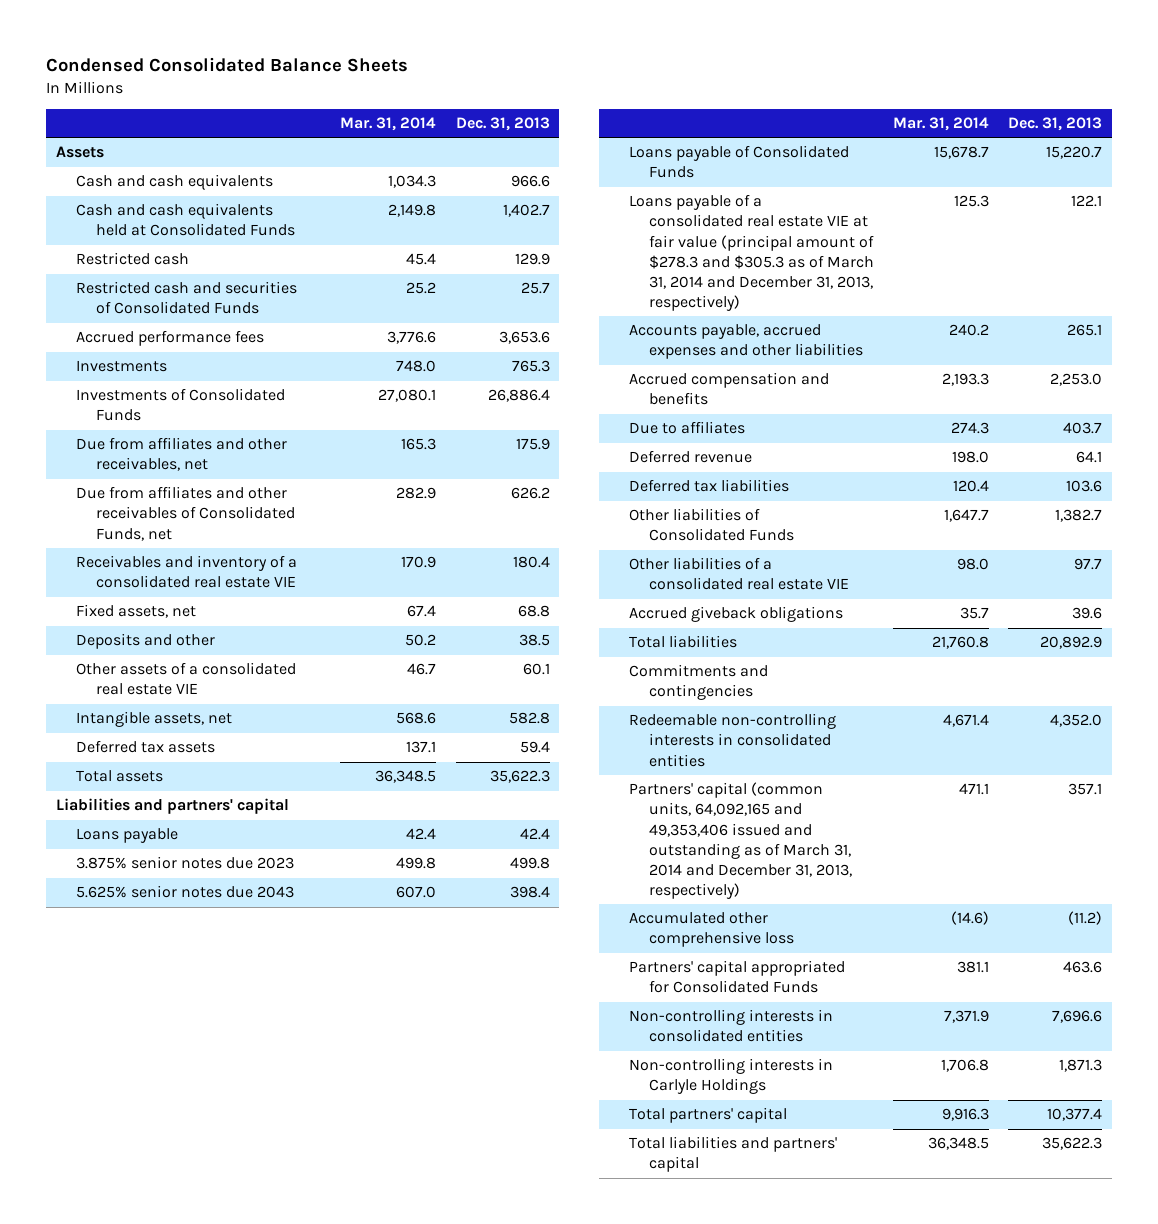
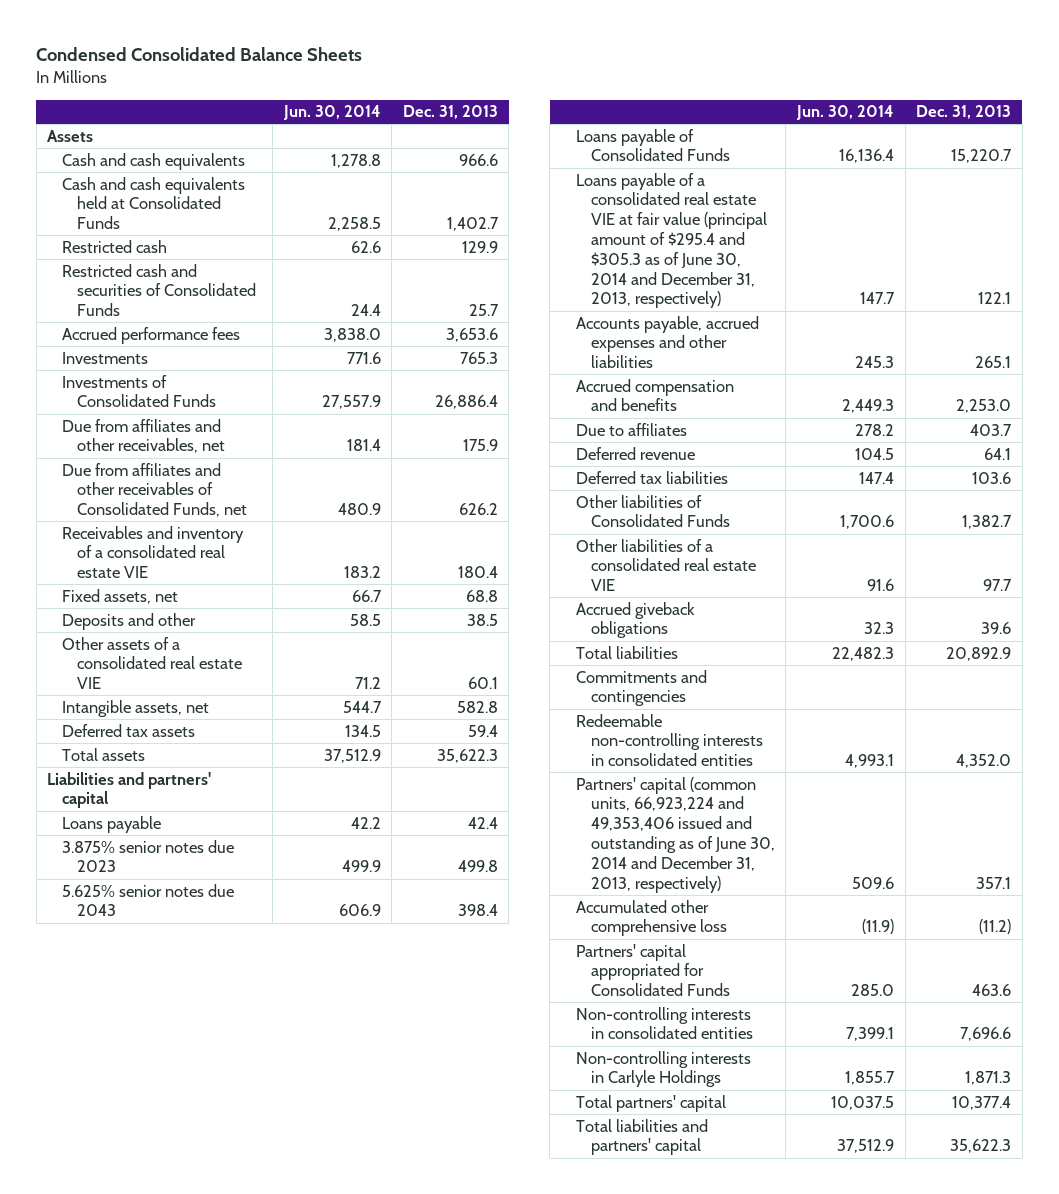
[340,116,437,131] Mar. 31, 2014 -> none
none -> [282,105,381,121] Jun. 30, 2014
[628,194,874,311] Loans payable of a consolidated real estate VIE at fair value (principal amount of $278.3 and $305.3 as of March 31, 2014 and December 31, 2013, respectively) -> [575,172,767,309] Loans payable of a consolidated real estate VIE at fair value (principal amount of $295.4 and $305.3 as of June 30, 2014 and December 31, 2013, respectively)
[628,782,852,899] Partners' capital (common units, 64,092,165 and 49,353,406 issued and outstanding as of March 31, 2014 and December 31, 2013, respectively) -> [575,776,775,893] Partners' capital (common units, 66,923,224 and 49,353,406 issued and outstanding as of June 30, 2014 and December 31, 2013, respectively)

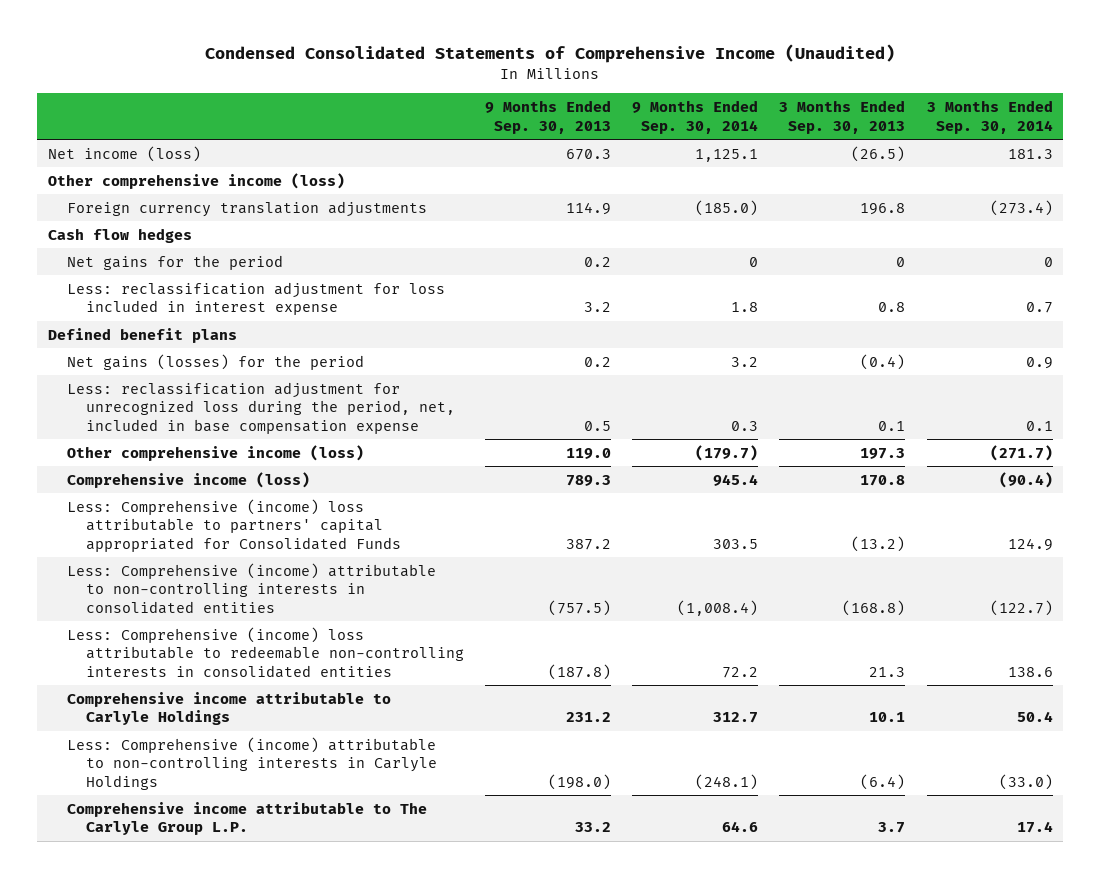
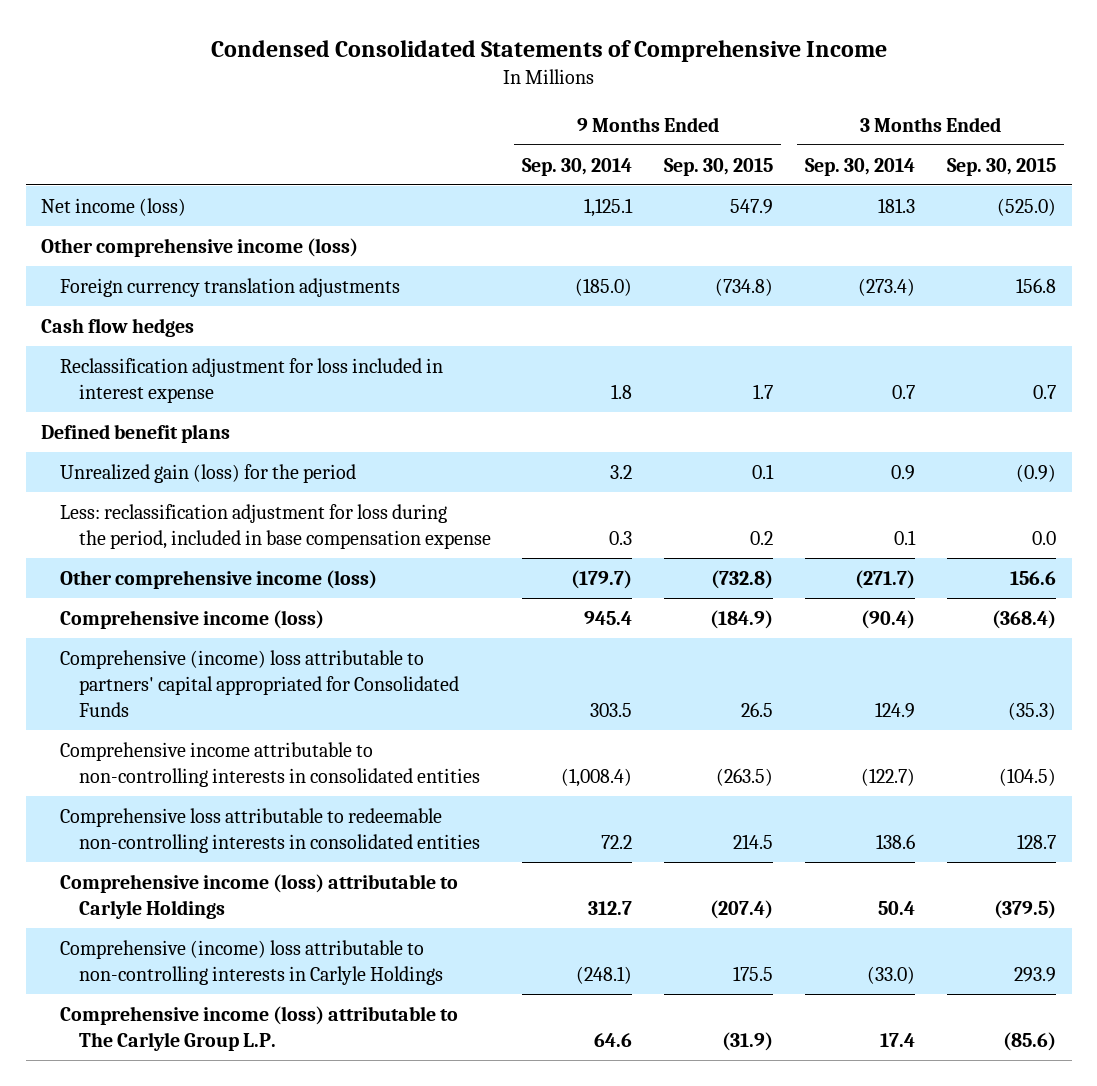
[205,44,896,64] Condensed Consolidated Statements of Comprehensive Income (Unaudited) -> [210,39,887,62] Condensed Consolidated Statements of Comprehensive Income
[485,100,612,134] 9 Months Ended Sep. 30, 2013 -> none
[779,100,906,134] 3 Months Ended Sep. 30, 2013 -> none
none -> [664,157,774,176] Sep. 30, 2015
none -> [946,157,1056,176] Sep. 30, 2015
[66,254,283,270] Net gains for the period -> none
[66,281,445,316] Less: reclassification adjustment for loss included in interest expense -> [60,357,444,403] Reclassification adjustment for loss included in interest expense
[66,353,364,370] Net gains (losses) for the period -> [60,463,357,483] Unrealized gain (loss) for the period
[66,381,455,434] Less: reclassification adjustment for unrecognized loss during the period, net, included in base compensation expense -> [60,503,491,549] Less: reclassification adjustment for loss during the period, included in base compensation expense
[66,498,401,552] Less: Comprehensive (income) loss attributable to partners' capital appropriated for Consolidated Funds -> [60,649,459,717] Comprehensive (income) loss attributable to partners' capital appropriated for Consolidated Funds
[66,562,436,614] Less: Comprehensive (income) attributable to non-controlling interests in consolidated entities -> [60,741,480,787] Comprehensive income attributable to non-controlling interests in consolidated entities
[66,626,464,678] Less: Comprehensive (income) loss attributable to redeemable non-controlling interests in consolidated entities -> [60,807,480,853] Comprehensive loss attributable to redeemable non-controlling interests in consolidated entities
[66,691,391,726] Comprehensive income attributable to Carlyle Holdings -> [60,873,459,919] Comprehensive income (loss) attributable to Carlyle Holdings
[66,736,437,790] Less: Comprehensive (income) attributable to non-controlling interests in Carlyle Holdings -> [60,939,443,985] Comprehensive (income) loss attributable to non-controlling interests in Carlyle Holdings
[66,801,427,836] Comprehensive income attributable to The Carlyle Group L.P. -> [60,1005,459,1051] Comprehensive income (loss) attributable to The Carlyle Group L.P.

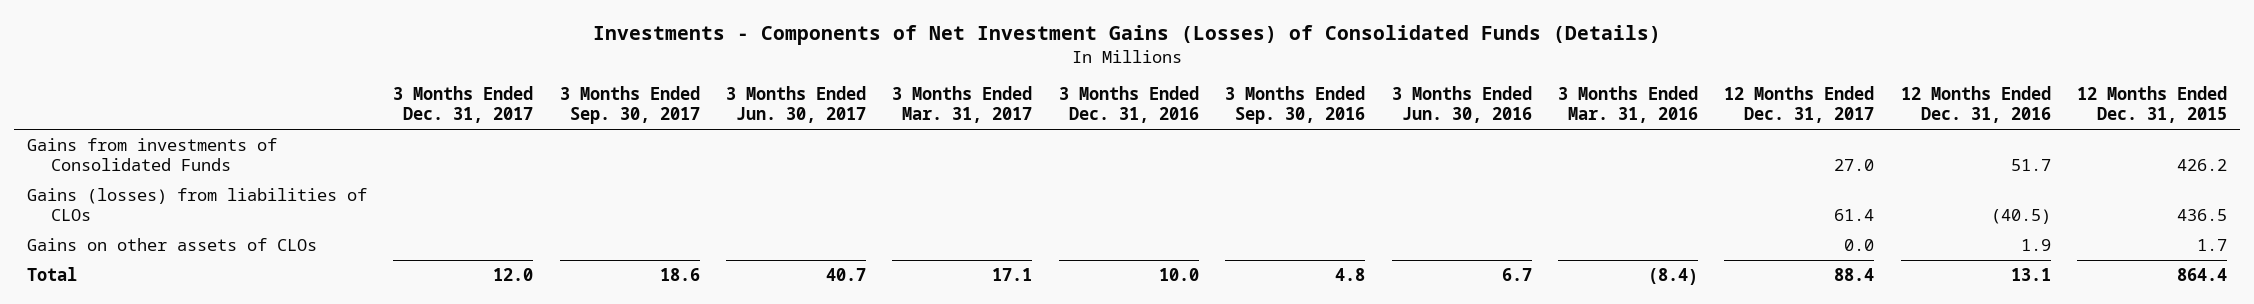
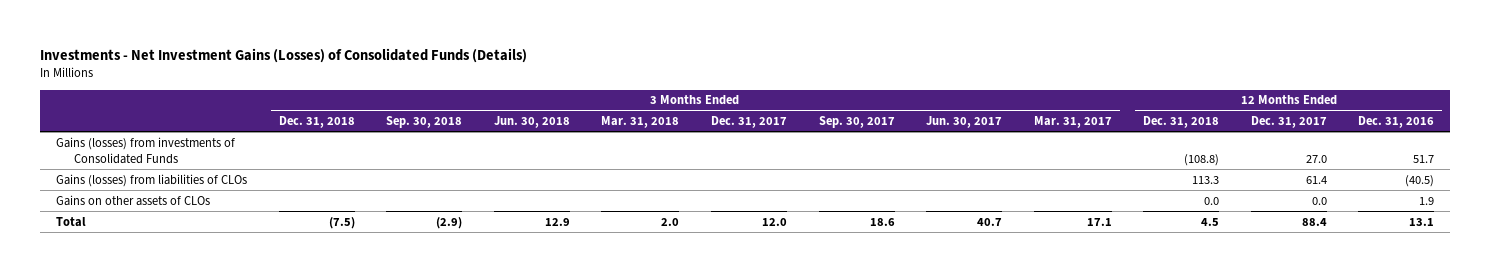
[592,24,1661,45] Investments - Components of Net Investment Gains (Losses) of Consolidated Funds (Details) -> [40,47,528,63] Investments - Net Investment Gains (Losses) of Consolidated Funds (Details)
[1058,86,1199,124] 3 Months Ended Dec. 31, 2016 -> none
[1225,86,1366,125] 3 Months Ended Sep. 30, 2016 -> none
[1391,86,1532,124] 3 Months Ended Jun. 30, 2016 -> none
[1557,86,1698,124] 3 Months Ended Mar. 31, 2016 -> none
[2077,86,2228,124] 12 Months Ended Dec. 31, 2015 -> none
none -> [278,115,355,128] Dec. 31, 2018
none -> [386,115,463,128] Sep. 30, 2018
none -> [493,115,570,128] Jun. 30, 2018
none -> [601,115,680,128] Mar. 31, 2018
none -> [1143,115,1220,128] Dec. 31, 2018
[26,137,277,171] Gains from investments of Consolidated Funds -> [55,136,235,164] Gains (losses) from investments of Consolidated Funds

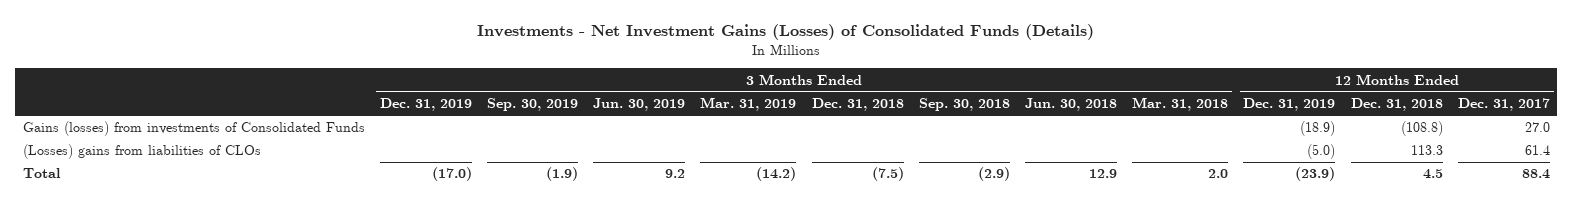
[710,115,787,128] Dec. 31, 2017 -> none
[818,115,895,128] Sep. 30, 2017 -> none
[926,115,1003,128] Jun. 30, 2017 -> none
[1033,115,1112,128] Mar. 31, 2017 -> none
[1358,115,1435,128] Dec. 31, 2016 -> none
none -> [379,98,472,112] Dec. 31, 2019
none -> [487,98,579,112] Sep. 30, 2019
none -> [593,98,686,112] Jun. 30, 2019
none -> [700,97,797,112] Mar. 31, 2019
none -> [1243,98,1336,112] Dec. 31, 2019
[55,194,210,206] Gains on other assets of CLOs -> none
[55,173,247,187] Gains (losses) from liabilities of CLOs -> [22,144,261,160] (Losses) gains from liabilities of CLOs

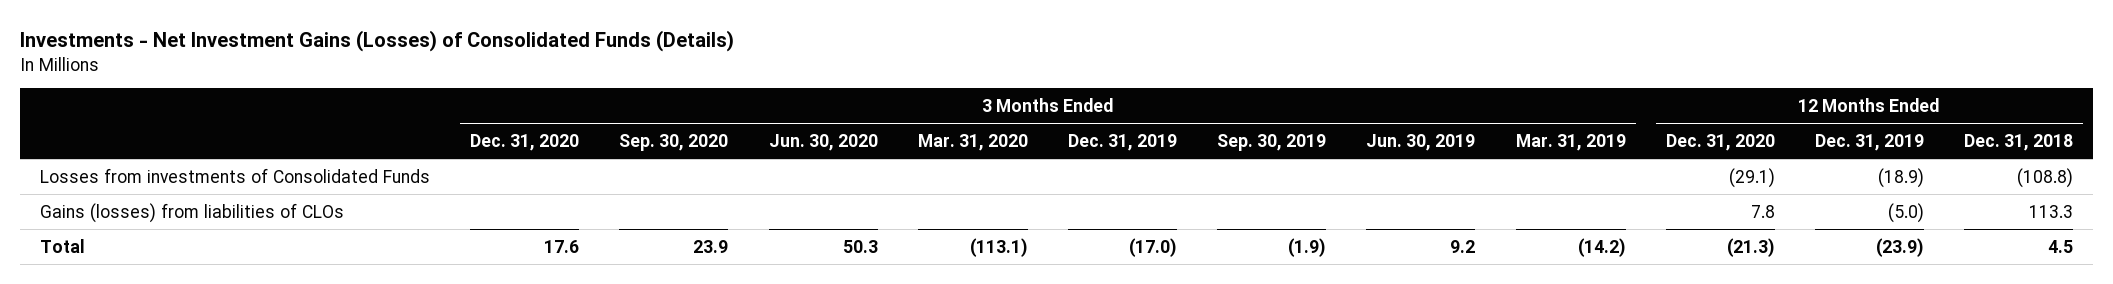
[811,98,904,112] Dec. 31, 2018 -> none
[918,98,1010,112] Sep. 30, 2018 -> none
[1024,98,1117,112] Jun. 30, 2018 -> none
[1132,97,1229,112] Mar. 31, 2018 -> none
[1457,98,1550,112] Dec. 31, 2017 -> none
none -> [470,133,580,151] Dec. 31, 2020
none -> [619,133,729,151] Sep. 30, 2020
none -> [768,133,878,151] Jun. 30, 2020
none -> [917,133,1028,151] Mar. 31, 2020
none -> [1665,133,1775,151] Dec. 31, 2020
[22,121,365,137] Gains (losses) from investments of Consolidated Funds -> [39,167,430,183] Losses from investments of Consolidated Funds
[22,144,261,160] (Losses) gains from liabilities of CLOs -> [39,202,344,223] Gains (losses) from liabilities of CLOs

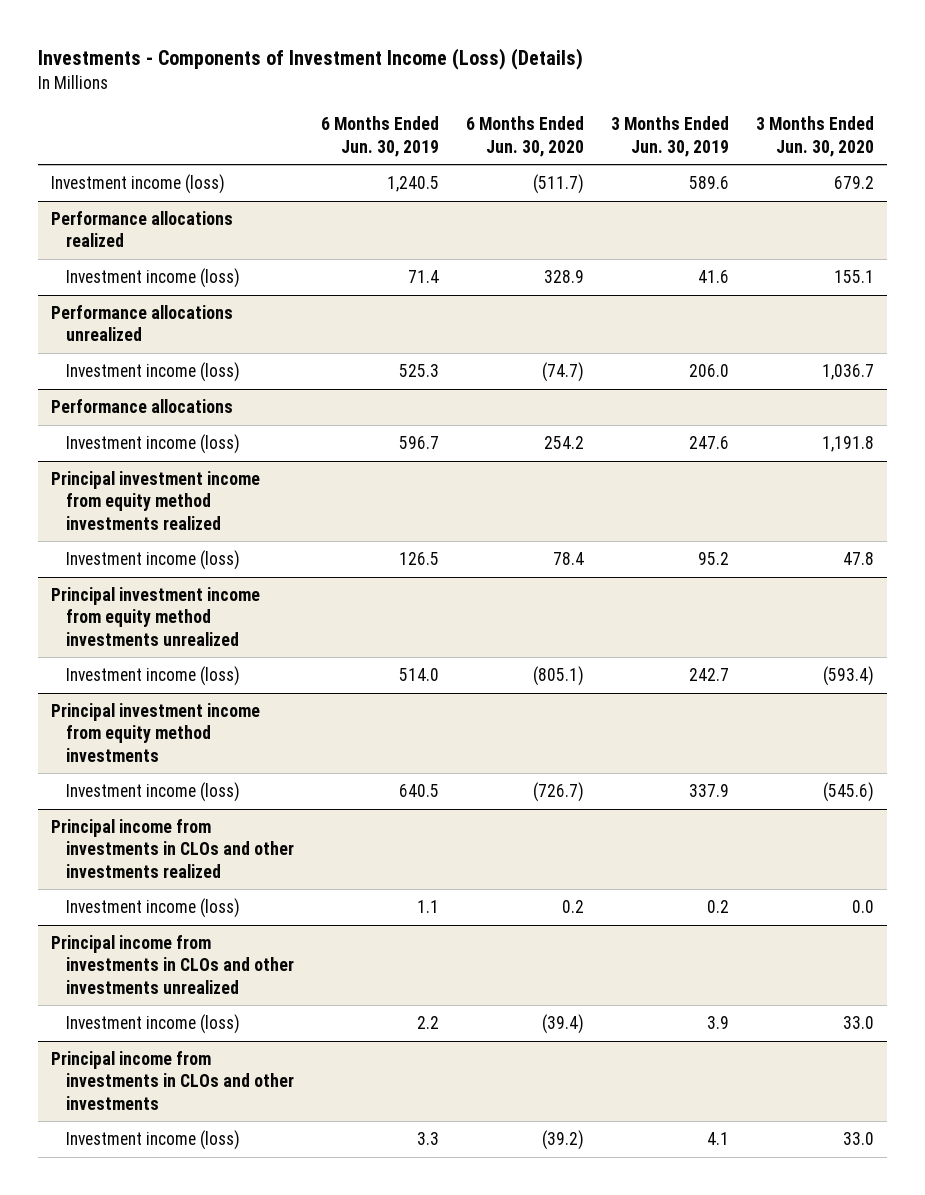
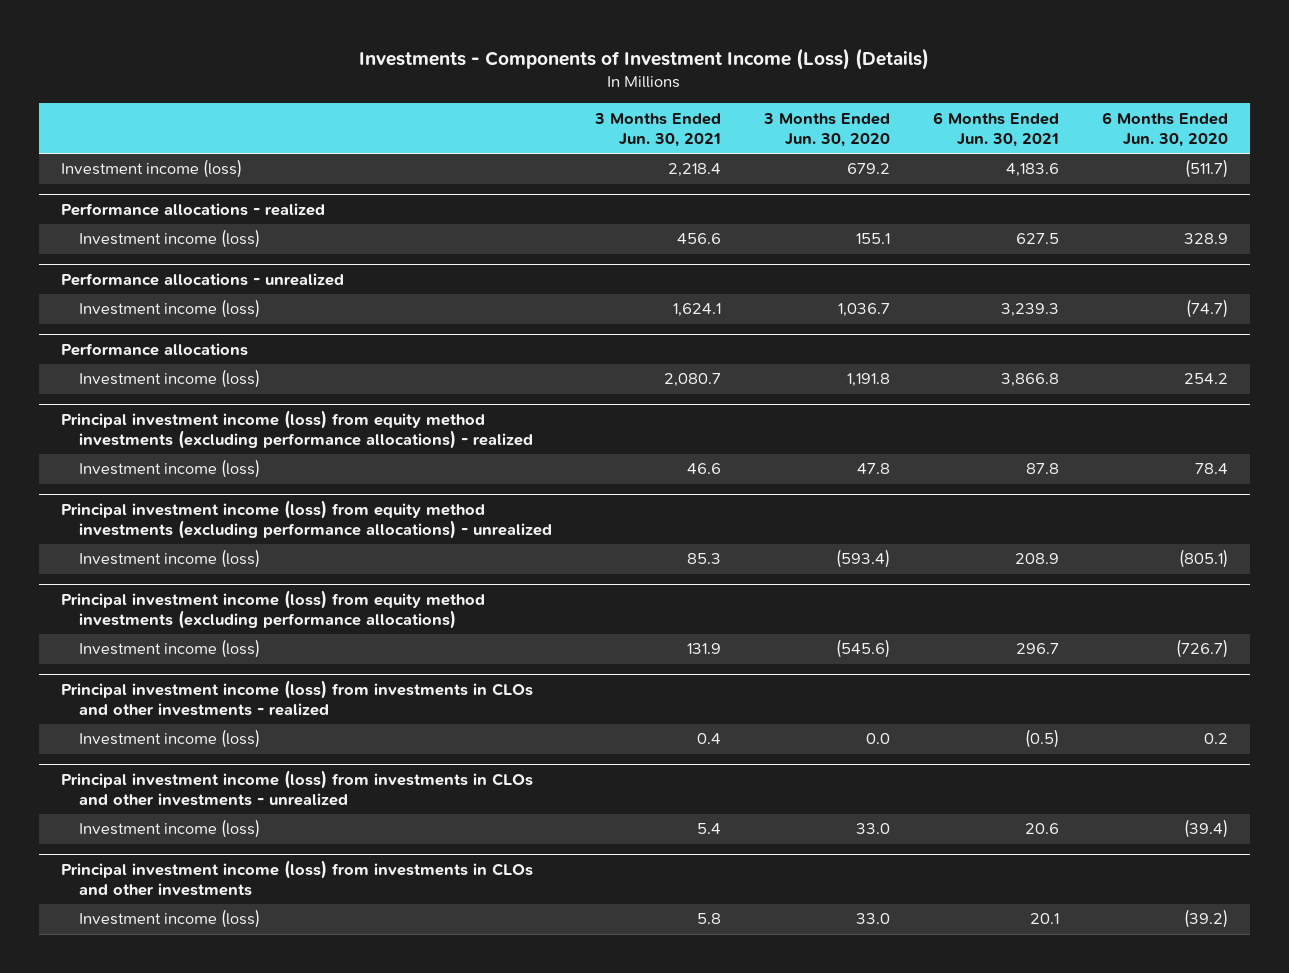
[321,116,440,157] 6 Months Ended Jun. 30, 2019 -> none
[610,116,729,157] 3 Months Ended Jun. 30, 2019 -> none
none -> [593,112,721,148] 3 Months Ended Jun. 30, 2021
none -> [932,111,1059,148] 6 Months Ended Jun. 30, 2021
[51,211,234,248] Performance allocations realized -> [60,202,325,216] Performance allocations - realized
[51,305,234,342] Performance allocations unrealized -> [60,272,344,286] Performance allocations - unrealized
[51,471,261,530] Principal investment income from equity method investments realized -> [60,409,533,450] Principal investment income (loss) from equity method investments (excluding performance allocations) - realized
[51,587,261,646] Principal investment income from equity method investments unrealized -> [60,499,552,540] Principal investment income (loss) from equity method investments (excluding performance allocations) - unrealized
[51,703,261,762] Principal investment income from equity method investments -> [60,589,485,630] Principal investment income (loss) from equity method investments (excluding performance allocations)
[51,819,295,878] Principal income from investments in CLOs and other investments realized -> [60,679,533,717] Principal investment income (loss) from investments in CLOs and other investments - realized
[51,935,295,994] Principal income from investments in CLOs and other investments unrealized -> [60,769,533,807] Principal investment income (loss) from investments in CLOs and other investments - unrealized
[51,1051,295,1110] Principal income from investments in CLOs and other investments -> [60,859,533,897] Principal investment income (loss) from investments in CLOs and other investments

